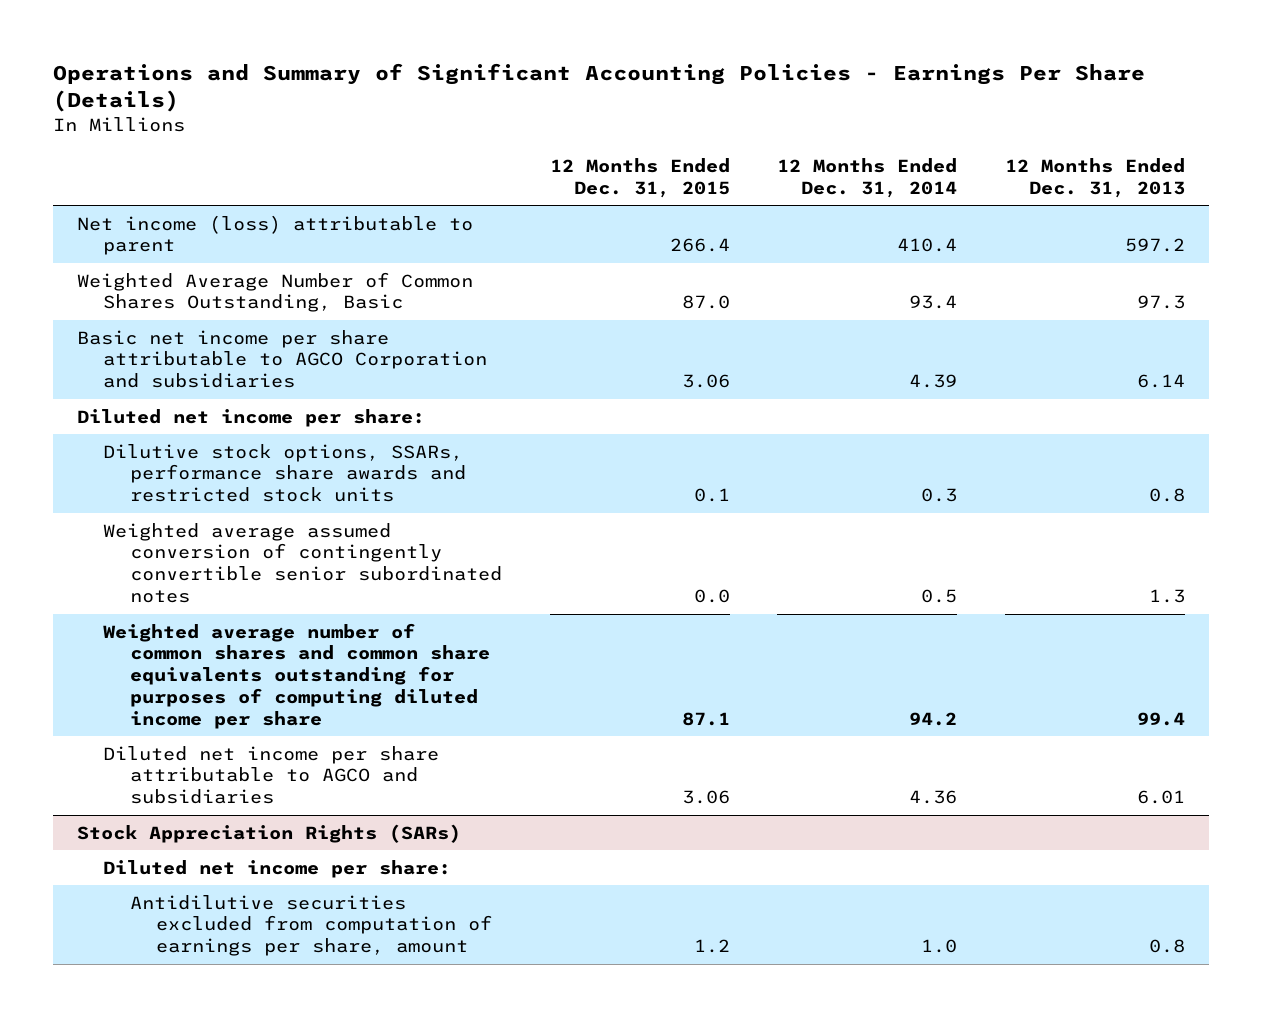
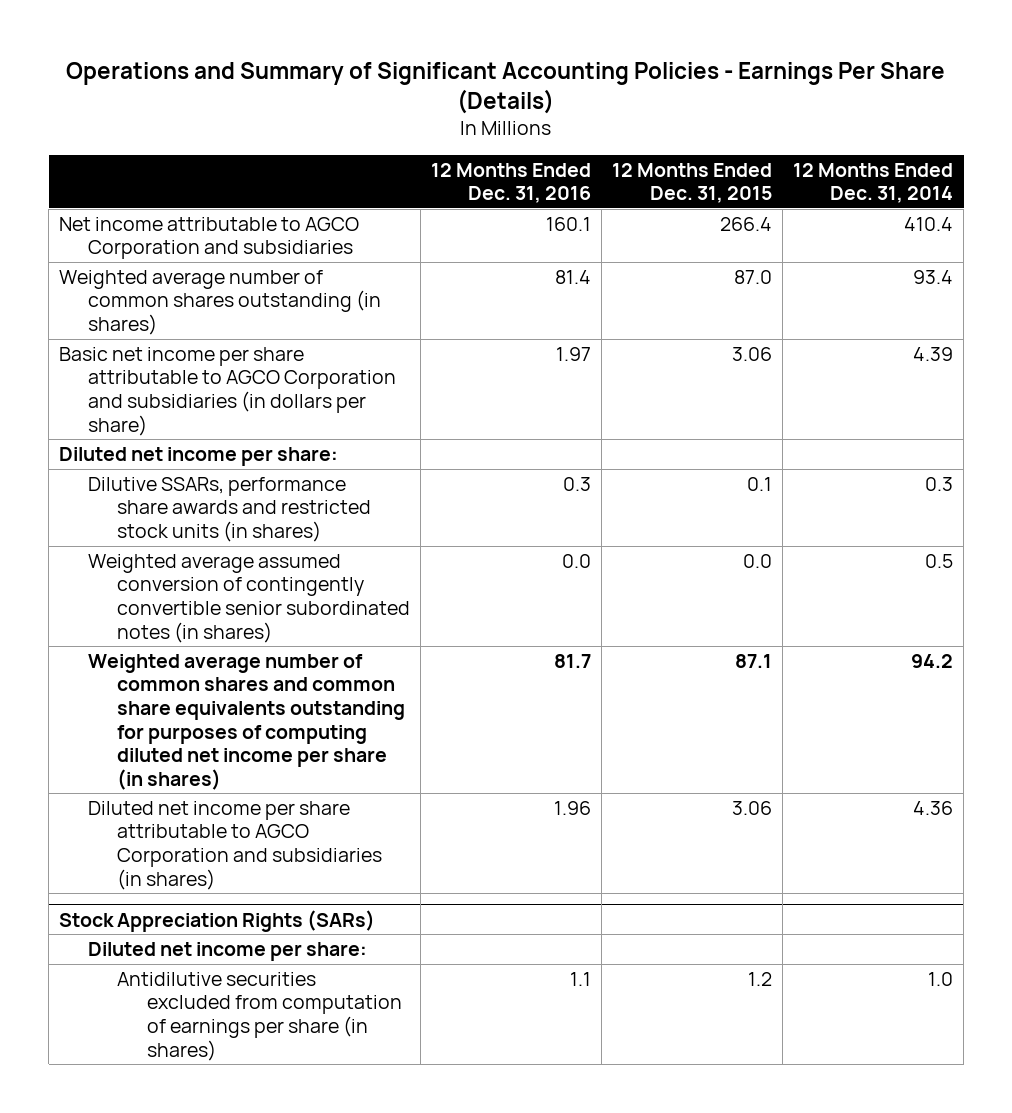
[1005,157,1186,198] 12 Months Ended Dec. 31, 2013 -> none
none -> [431,162,592,204] 12 Months Ended Dec. 31, 2016
[76,214,473,256] Net income (loss) attributable to parent -> [59,216,360,260] Net income attributable to AGCO Corporation and subsidiaries
[76,271,473,313] Weighted Average Number of Common Shares Outstanding, Basic -> [59,269,382,335] Weighted average number of common shares outstanding (in shares)
[76,329,488,389] Basic net income per share attributable to AGCO Corporation and subsidiaries -> [59,346,397,436] Basic net income per share attributable to AGCO Corporation and subsidiaries (in dollars per share)
[103,443,466,503] Dilutive stock options, SSARs, performance share awards and restricted stock units -> [88,476,372,542] Dilutive SSARs, performance share awards and restricted stock units (in shares)
[103,522,502,604] Weighted average assumed conversion of contingently convertible senior subordinated notes -> [88,553,411,643] Weighted average assumed conversion of contingently convertible senior subordinated notes (in shares)
[103,622,490,730] Weighted average number of common shares and common share equivalents outstanding for purposes of computing diluted income per share -> [88,653,406,790] Weighted average number of common shares and common share equivalents outstanding for purposes of computing diluted net income per share (in shares)
[103,745,440,805] Diluted net income per share attributable to AGCO and subsidiaries -> [88,800,383,890] Diluted net income per share attributable to AGCO Corporation and subsidiaries (in shares)
[129,894,493,957] Antidilutive securities excluded from computation of earnings per share, amount -> [117,971,402,1061] Antidilutive securities excluded from computation of earnings per share (in shares)

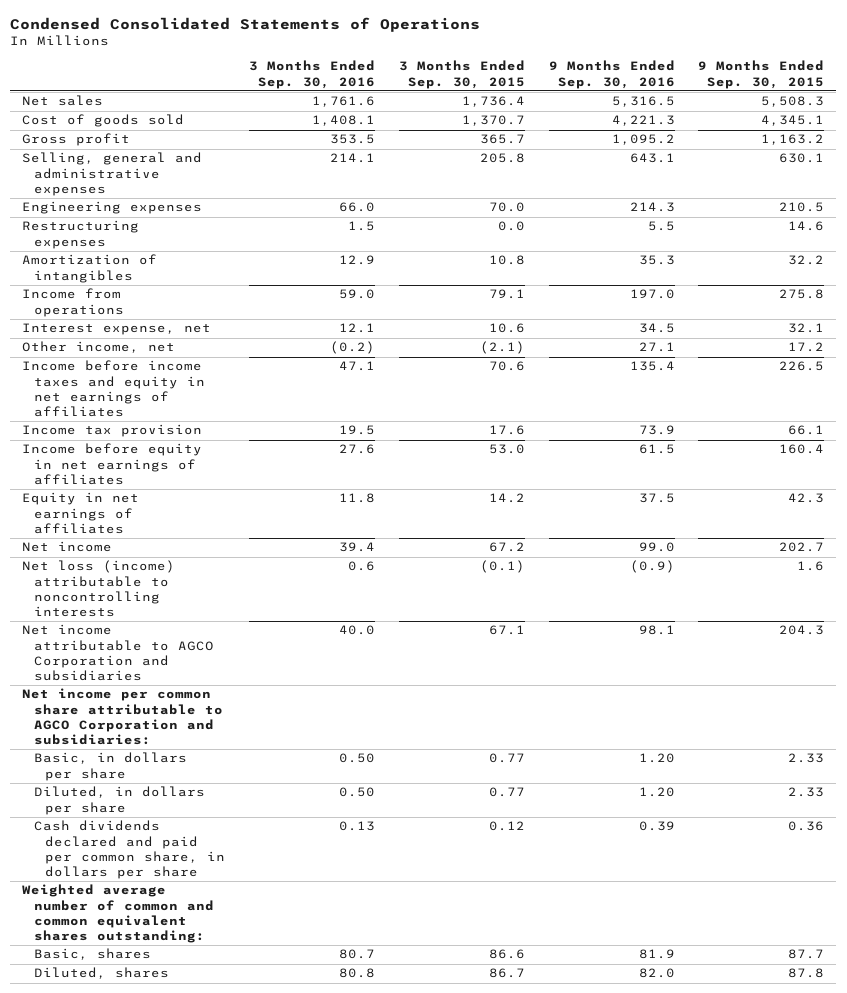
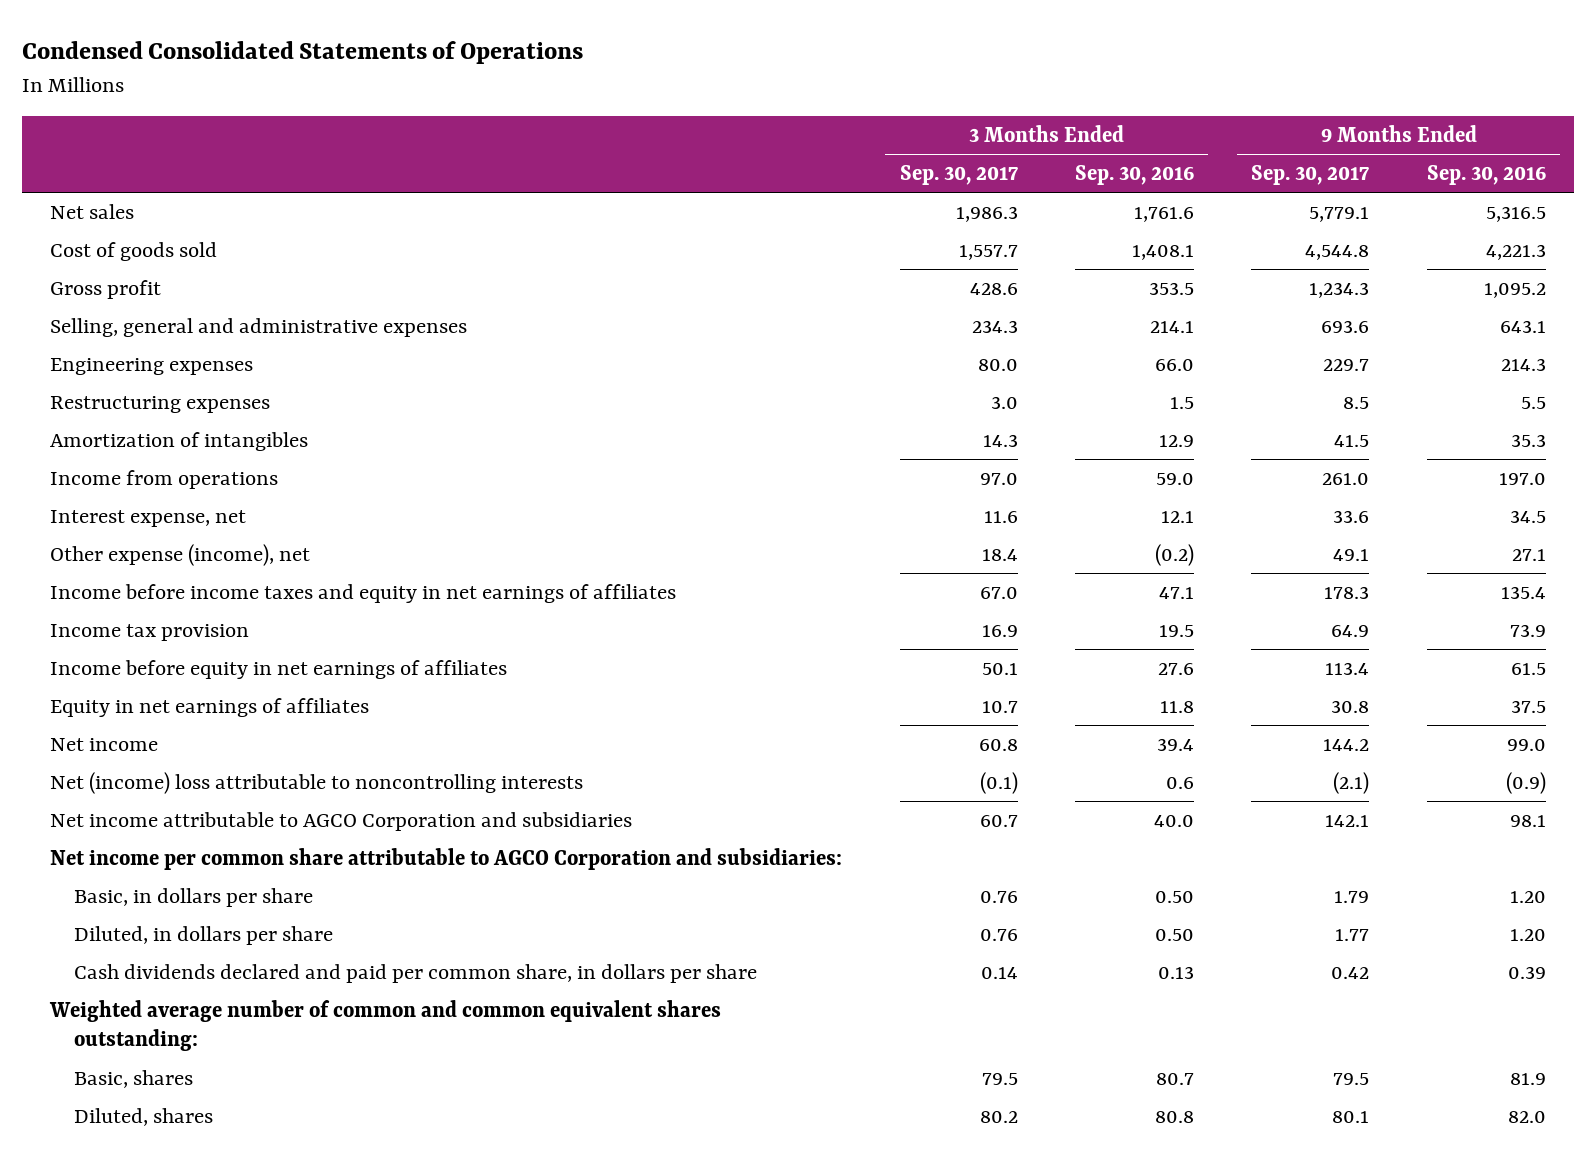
[398,60,525,89] 3 Months Ended Sep. 30, 2015 -> none
[698,60,825,89] 9 Months Ended Sep. 30, 2015 -> none
none -> [899,165,1018,186] Sep. 30, 2017
none -> [1251,165,1370,186] Sep. 30, 2017
[22,341,176,354] Other income, net -> [50,543,311,566] Other expense (income), net
[22,560,176,617] Net loss (income) attributable to noncontrolling interests -> [50,771,584,794] Net (income) loss attributable to noncontrolling interests

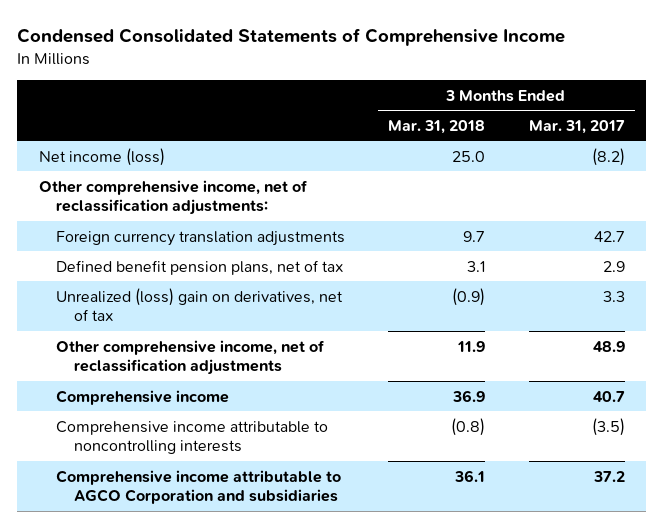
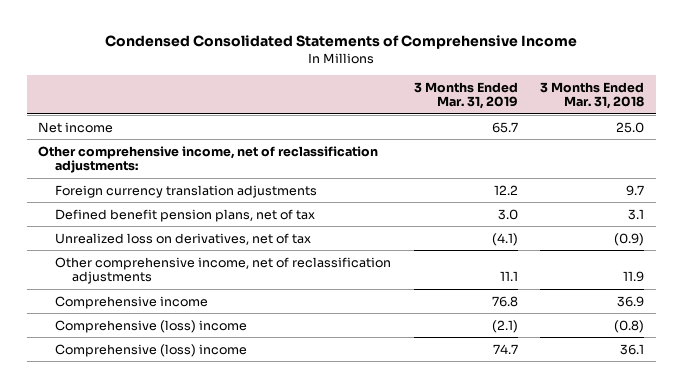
[528,119,625,134] Mar. 31, 2017 -> none
none -> [413,81,518,110] 3 Months Ended Mar. 31, 2019
[38,147,165,166] Net income (loss) -> [38,121,114,133] Net income
[56,287,344,322] Unrealized (loss) gain on derivatives, net of tax -> [54,232,311,245] Unrealized loss on derivatives, net of tax
[56,420,329,455] Comprehensive income attributable to noncontrolling interests -> [54,319,247,333] Comprehensive (loss) income
[56,469,342,505] Comprehensive income attributable to AGCO Corporation and subsidiaries -> [54,343,247,357] Comprehensive (loss) income

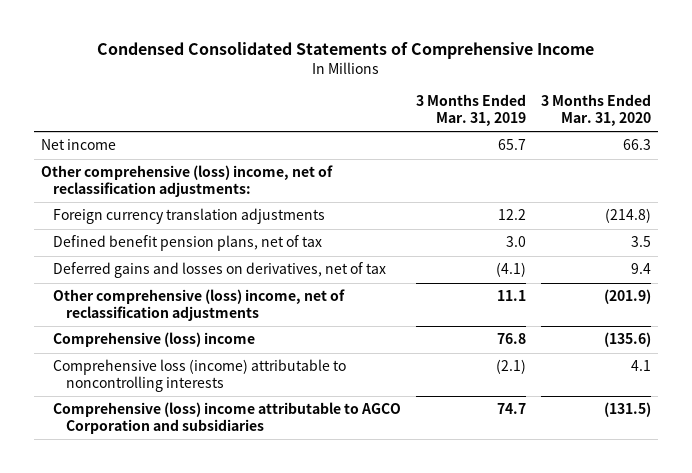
[540,81,645,110] 3 Months Ended Mar. 31, 2018 -> none
none -> [540,93,651,126] 3 Months Ended Mar. 31, 2020
[38,145,379,174] Other comprehensive income, net of reclassification adjustments: -> [40,165,333,198] Other comprehensive (loss) income, net of reclassification adjustments:
[54,232,311,245] Unrealized loss on derivatives, net of tax -> [53,262,387,279] Deferred gains and losses on derivatives, net of tax
[54,256,391,285] Other comprehensive income, net of reclassification adjustments -> [53,289,346,322] Other comprehensive (loss) income, net of reclassification adjustments
[54,295,208,309] Comprehensive income -> [53,332,256,348] Comprehensive (loss) income
[54,319,247,333] Comprehensive (loss) income -> [53,359,347,393] Comprehensive loss (income) attributable to noncontrolling interests
[54,343,247,357] Comprehensive (loss) income -> [53,402,402,435] Comprehensive (loss) income attributable to AGCO Corporation and subsidiaries

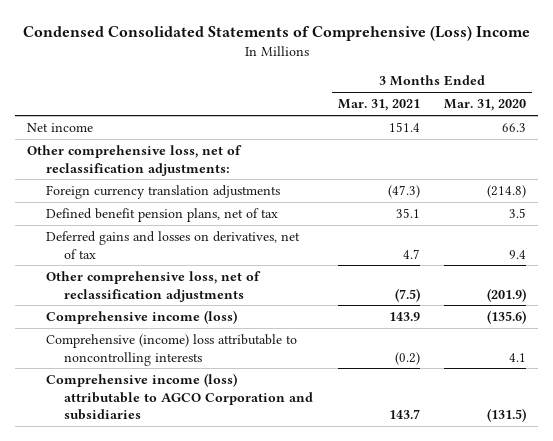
[96,42,594,60] Condensed Consolidated Statements of Comprehensive Income -> [22,25,530,41] Condensed Consolidated Statements of Comprehensive (Loss) Income
[416,93,527,126] 3 Months Ended Mar. 31, 2019 -> none
none -> [337,99,420,112] Mar. 31, 2021
[40,165,333,198] Other comprehensive (loss) income, net of reclassification adjustments: -> [27,144,243,176] Other comprehensive loss, net of reclassification adjustments:
[53,289,346,322] Other comprehensive (loss) income, net of reclassification adjustments -> [45,270,261,302] Other comprehensive loss, net of reclassification adjustments
[53,332,256,348] Comprehensive (loss) income -> [45,309,237,324] Comprehensive income (loss)
[53,359,347,393] Comprehensive loss (income) attributable to noncontrolling interests -> [45,333,297,366] Comprehensive (income) loss attributable to noncontrolling interests
[53,402,402,435] Comprehensive (loss) income attributable to AGCO Corporation and subsidiaries -> [45,372,314,421] Comprehensive income (loss) attributable to AGCO Corporation and subsidiaries

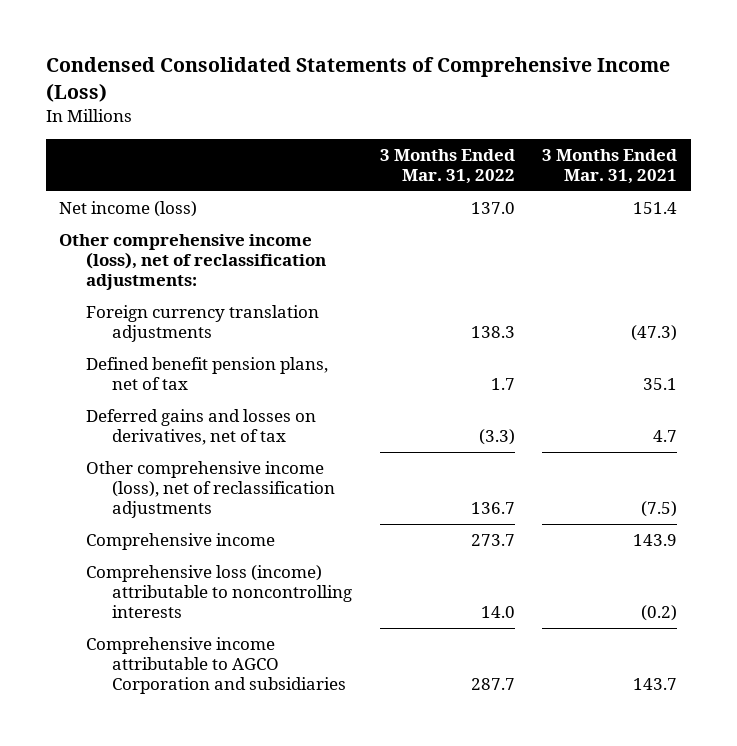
[22,25,530,41] Condensed Consolidated Statements of Comprehensive (Loss) Income -> [45,57,670,102] Condensed Consolidated Statements of Comprehensive Income (Loss)
[444,99,527,112] Mar. 31, 2020 -> none
none -> [379,148,515,184] 3 Months Ended Mar. 31, 2022
[27,122,94,132] Net income -> [59,201,198,218] Net income (loss)
[27,144,243,176] Other comprehensive loss, net of reclassification adjustments: -> [59,234,326,291] Other comprehensive income (loss), net of reclassification adjustments:
[45,270,261,302] Other comprehensive loss, net of reclassification adjustments -> [85,461,336,519] Other comprehensive income (loss), net of reclassification adjustments
[45,309,237,324] Comprehensive income (loss) -> [85,533,275,551] Comprehensive income
[45,333,297,366] Comprehensive (income) loss attributable to noncontrolling interests -> [85,565,353,619] Comprehensive loss (income) attributable to noncontrolling interests
[45,372,314,421] Comprehensive income (loss) attributable to AGCO Corporation and subsidiaries -> [85,637,347,695] Comprehensive income attributable to AGCO Corporation and subsidiaries

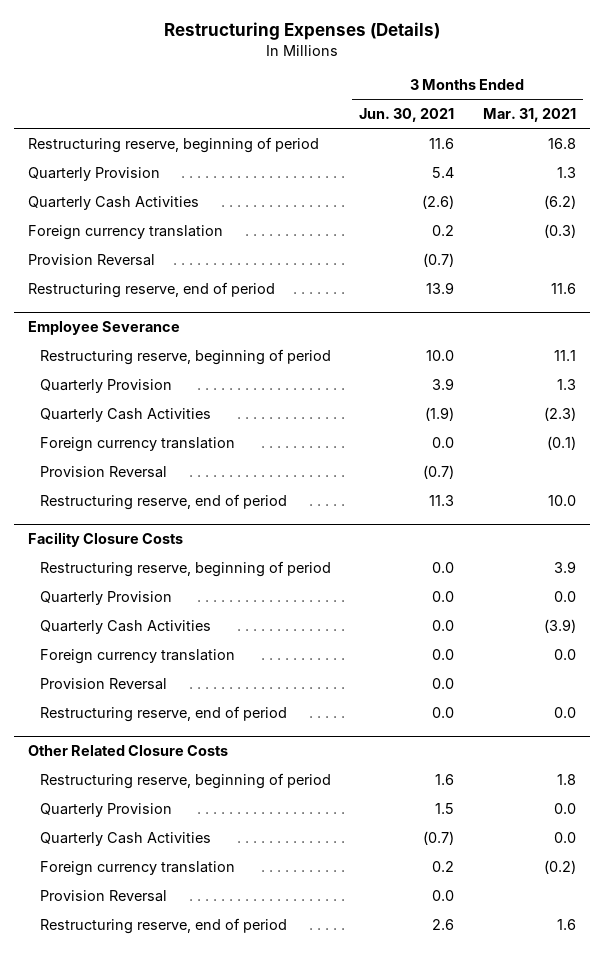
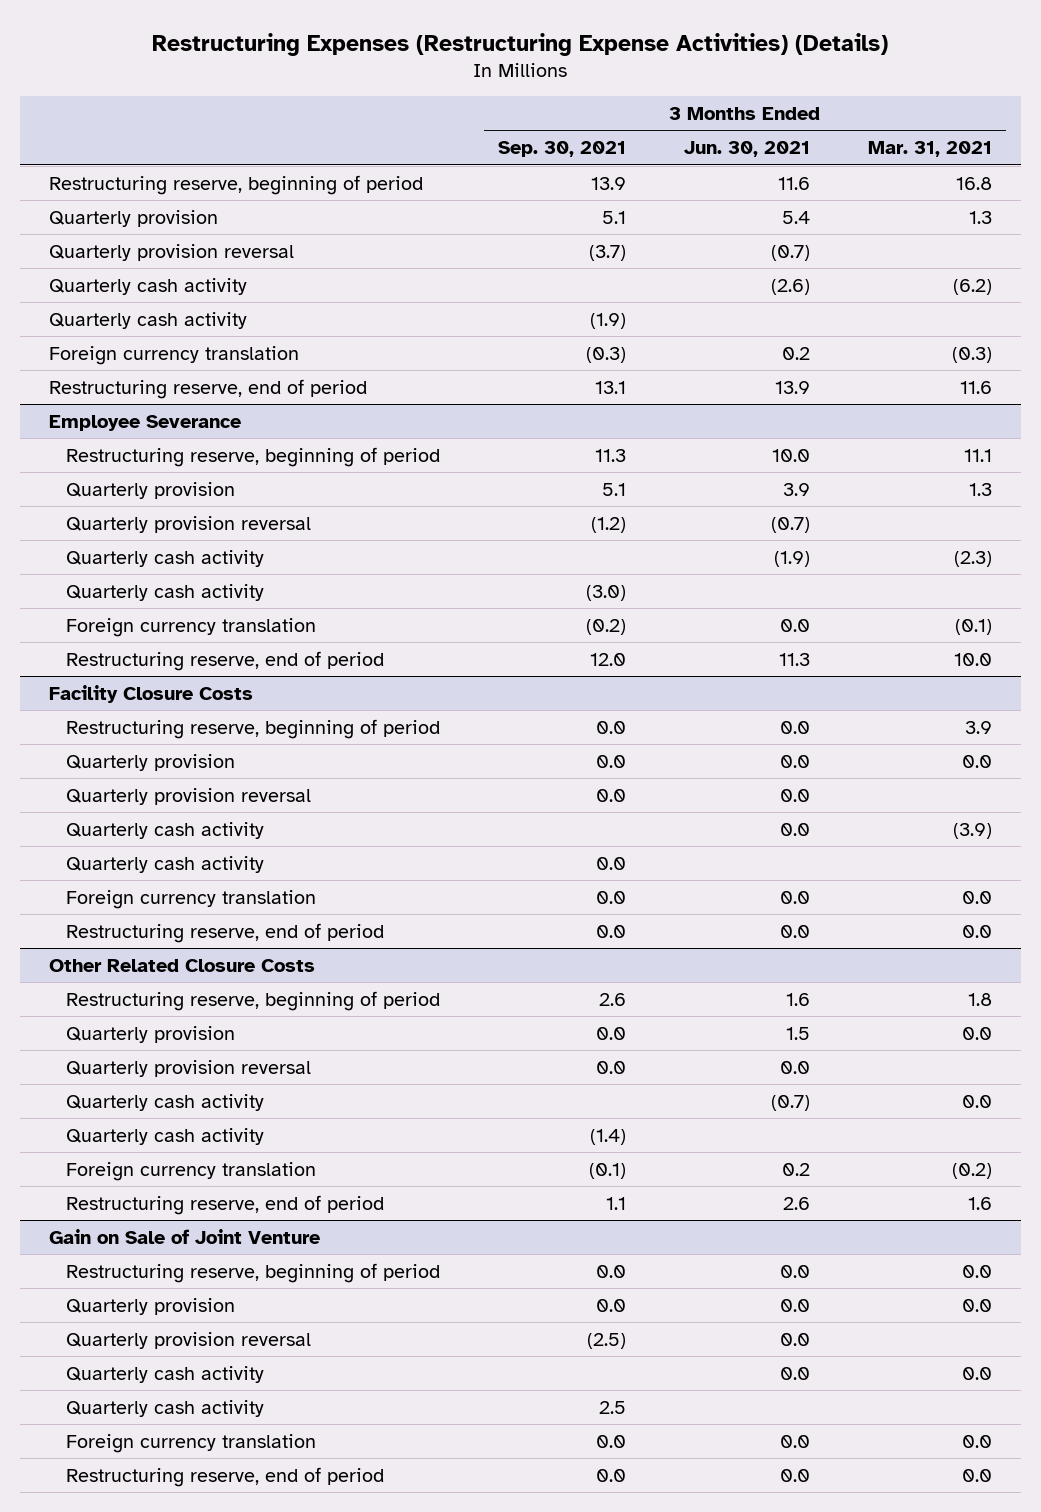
[163,22,440,41] Restructuring Expenses (Details) -> [152,32,889,56] Restructuring Expenses (Restructuring Expense Activities) (Details)
none -> [498,141,627,158] Sep. 30, 2021
[27,166,160,181] Quarterly Provision -> [49,209,219,227] Quarterly provision
none -> [49,243,295,261] Quarterly provision reversal
[27,195,199,210] Quarterly Cash Activities -> [49,277,248,295] Quarterly cash activity
none -> [49,311,248,329] Quarterly cash activity
[27,253,155,266] Provision Reversal -> none
[39,378,172,393] Quarterly Provision -> [66,481,236,499] Quarterly provision
none -> [66,515,312,533] Quarterly provision reversal
[39,407,211,422] Quarterly Cash Activities -> [66,549,265,567] Quarterly cash activity
none -> [66,583,265,601] Quarterly cash activity
[39,465,167,478] Provision Reversal -> none
[39,590,172,605] Quarterly Provision -> [66,753,236,771] Quarterly provision
none -> [66,787,312,805] Quarterly provision reversal
[39,619,211,634] Quarterly Cash Activities -> [66,821,265,839] Quarterly cash activity
none -> [66,855,265,873] Quarterly cash activity
[39,677,167,690] Provision Reversal -> none
[39,802,172,817] Quarterly Provision -> [66,1025,236,1043] Quarterly provision
none -> [66,1059,312,1077] Quarterly provision reversal
[39,831,211,846] Quarterly Cash Activities -> [66,1093,265,1111] Quarterly cash activity
none -> [66,1127,265,1145] Quarterly cash activity
[39,889,167,902] Provision Reversal -> none
none -> [49,1228,321,1244] Gain on Sale of Joint Venture
none -> [66,1262,441,1283] Restructuring reserve, beginning of period
none -> [66,1297,236,1315] Quarterly provision
none -> [66,1331,312,1349] Quarterly provision reversal
none -> [66,1365,265,1383] Quarterly cash activity
none -> [66,1399,265,1417] Quarterly cash activity
none -> [66,1433,317,1453] Foreign currency translation
none -> [66,1466,385,1487] Restructuring reserve, end of period

